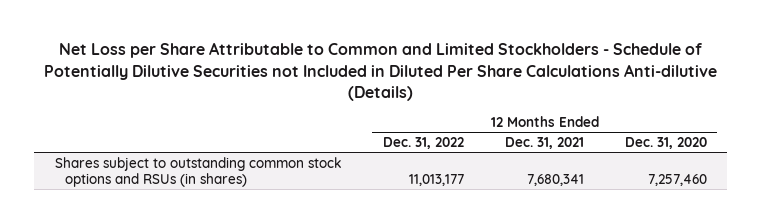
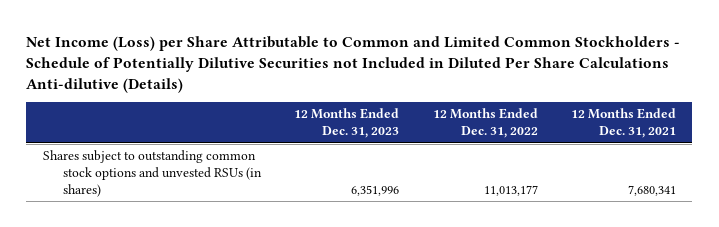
[43,42,717,102] Net Loss per Share Attributable to Common and Limited Stockholders - Schedule of Potentially Dilutive Securities not Included in Diluted Per Share Calculations Anti-dilutive (Details) -> [26,36,681,93] Net Income (Loss) per Share Attributable to Common and Limited Common Stockholders - Schedule of Potentially Dilutive Securities not Included in Diluted Per Share Calculations Anti-dilutive (Details)
[624,137,707,150] Dec. 31, 2020 -> none
none -> [294,108,400,139] 12 Months Ended Dec. 31, 2023
[54,156,342,188] Shares subject to outstanding common stock options and RSUs (in shares) -> [42,150,263,197] Shares subject to outstanding common stock options and unvested RSUs (in shares)

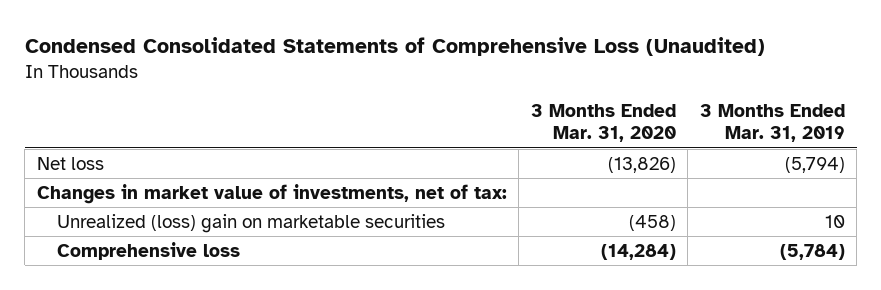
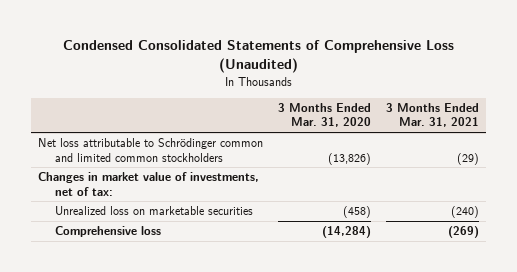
[699,104,845,143] 3 Months Ended Mar. 31, 2019 -> none
none -> [385,103,479,128] 3 Months Ended Mar. 31, 2021
[36,156,104,170] Net loss -> [38,138,264,162] Net loss attributable to Schrödinger common and limited common stockholders
[56,213,445,233] Unrealized (loss) gain on marketable securities -> [55,206,254,216] Unrealized loss on marketable securities

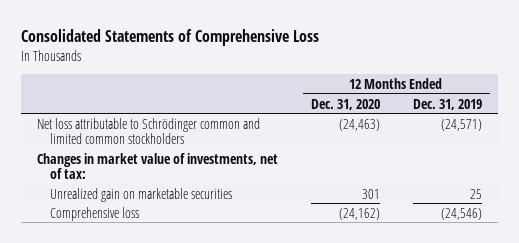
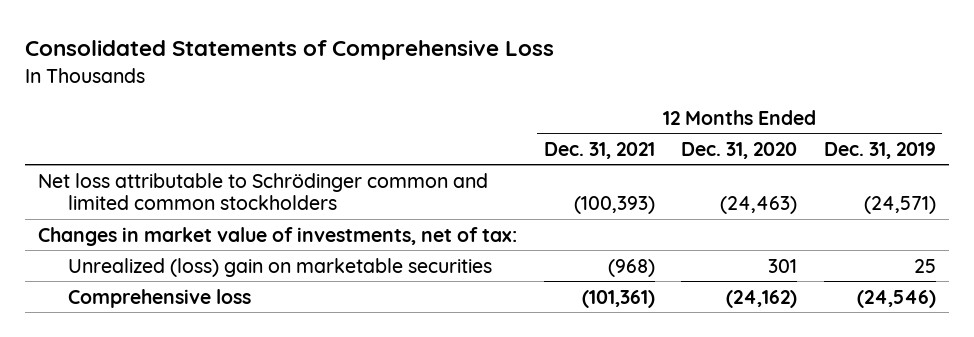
none -> [543,141,655,159] Dec. 31, 2021
[49,187,232,202] Unrealized gain on marketable securities -> [68,257,493,277] Unrealized (loss) gain on marketable securities

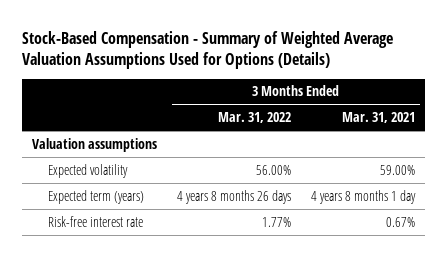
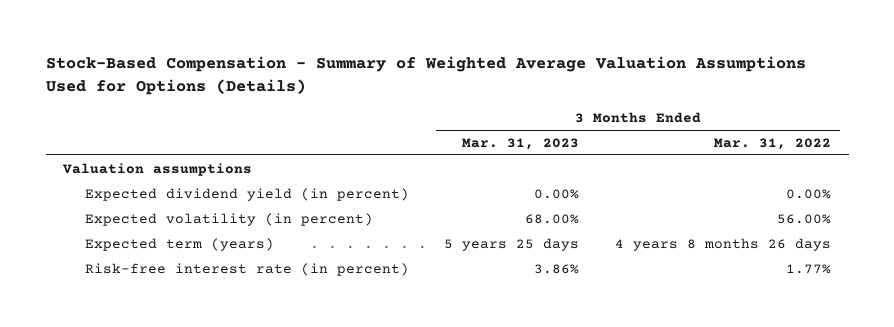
[341,112,415,124] Mar. 31, 2021 -> none
none -> [462,137,580,150] Mar. 31, 2023
none -> [84,187,409,201] Expected dividend yield (in percent)
[47,163,128,178] Expected volatility -> [84,212,373,226] Expected volatility (in percent)
[47,215,143,227] Risk-free interest rate -> [84,262,409,276] Risk-free interest rate (in percent)

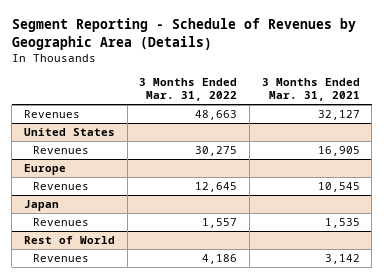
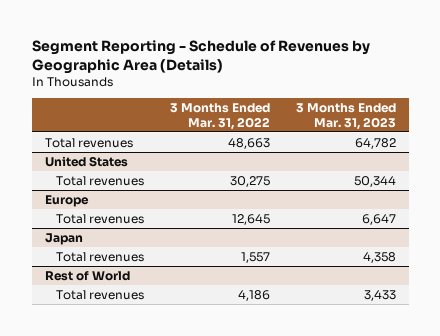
[261,78,360,102] 3 Months Ended Mar. 31, 2021 -> none
none -> [295,103,396,130] 3 Months Ended Mar. 31, 2023
[24,109,81,118] Revenues -> [44,137,133,148] Total revenues
[32,145,89,154] Revenues -> [55,175,144,186] Total revenues
[32,181,89,190] Revenues -> [55,213,144,224] Total revenues
[32,217,89,226] Revenues -> [55,251,144,262] Total revenues
[32,253,89,262] Revenues -> [55,289,144,300] Total revenues

